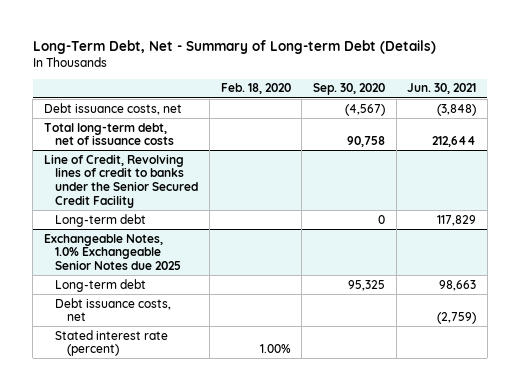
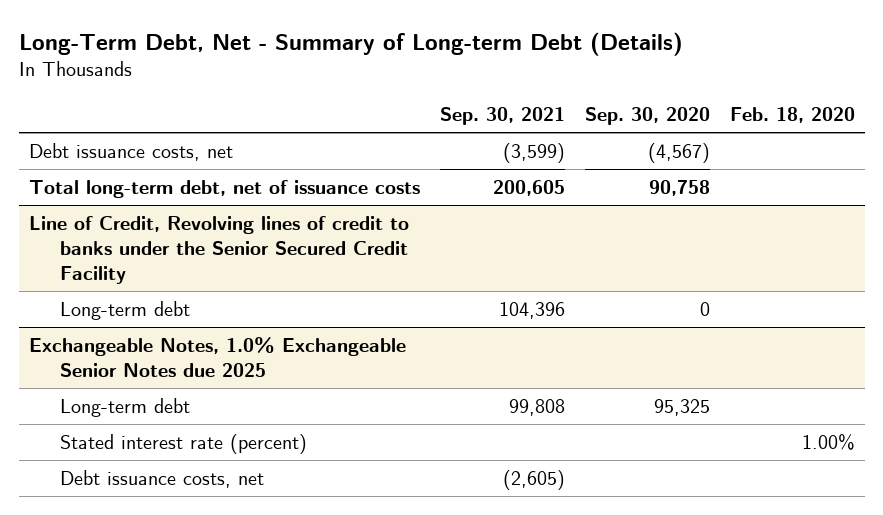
[407,83,477,95] Jun. 30, 2021 -> none
none -> [439,107,565,126] Sep. 30, 2021
[55,297,172,322] Debt issuance costs, net -> [60,469,265,488] Debt issuance costs, net

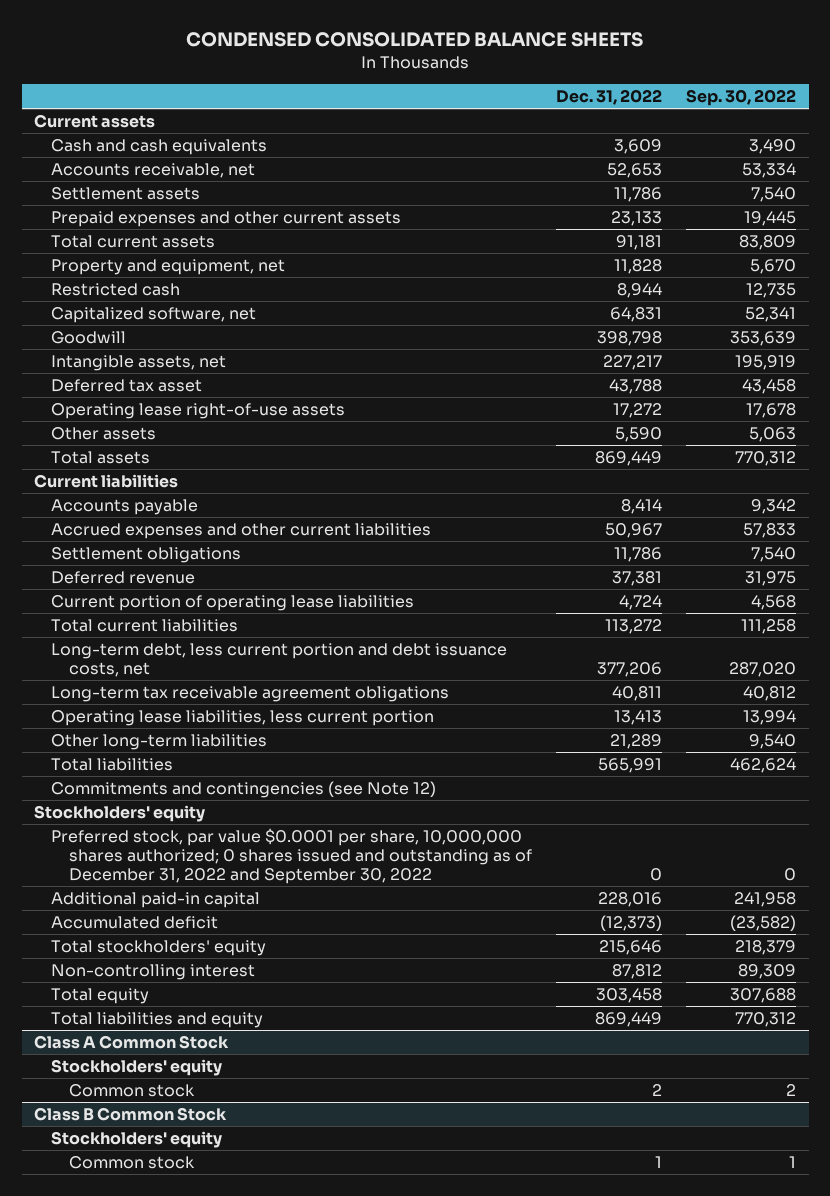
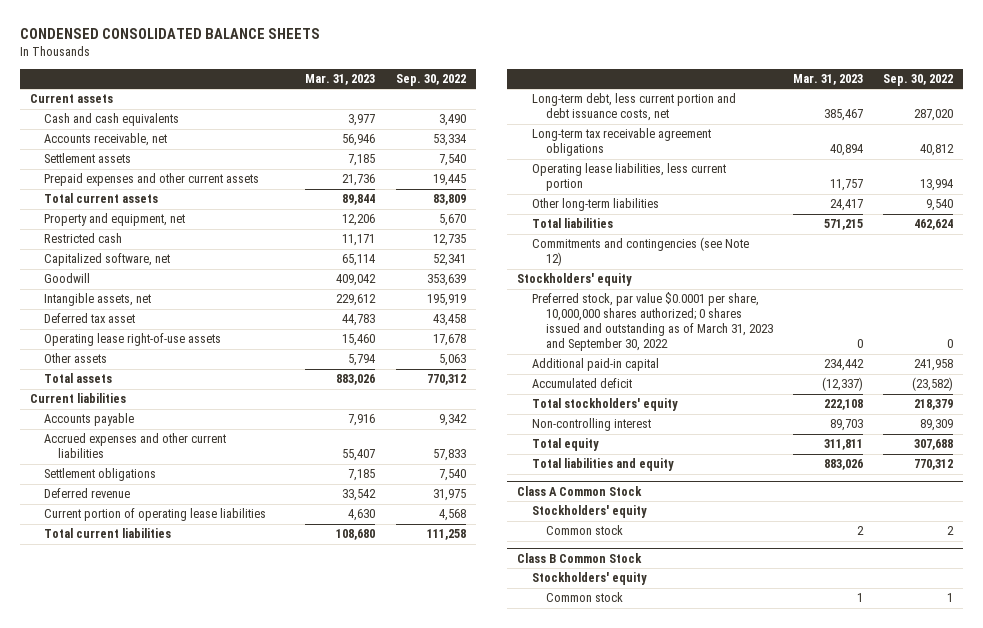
[556,89,663,106] Dec. 31, 2022 -> none
none -> [305,73,376,85] Mar. 31, 2023
[51,827,532,884] Preferred stock, par value $0.0001 per share, 10,000,000 shares authorized; 0 shares issued and outstanding as of December 31, 2022 and September 30, 2022 -> [531,292,773,352] Preferred stock, par value $0.0001 per share, 10,000,000 shares authorized; 0 shares issued and outstanding as of March 31, 2023 and September 30, 2022

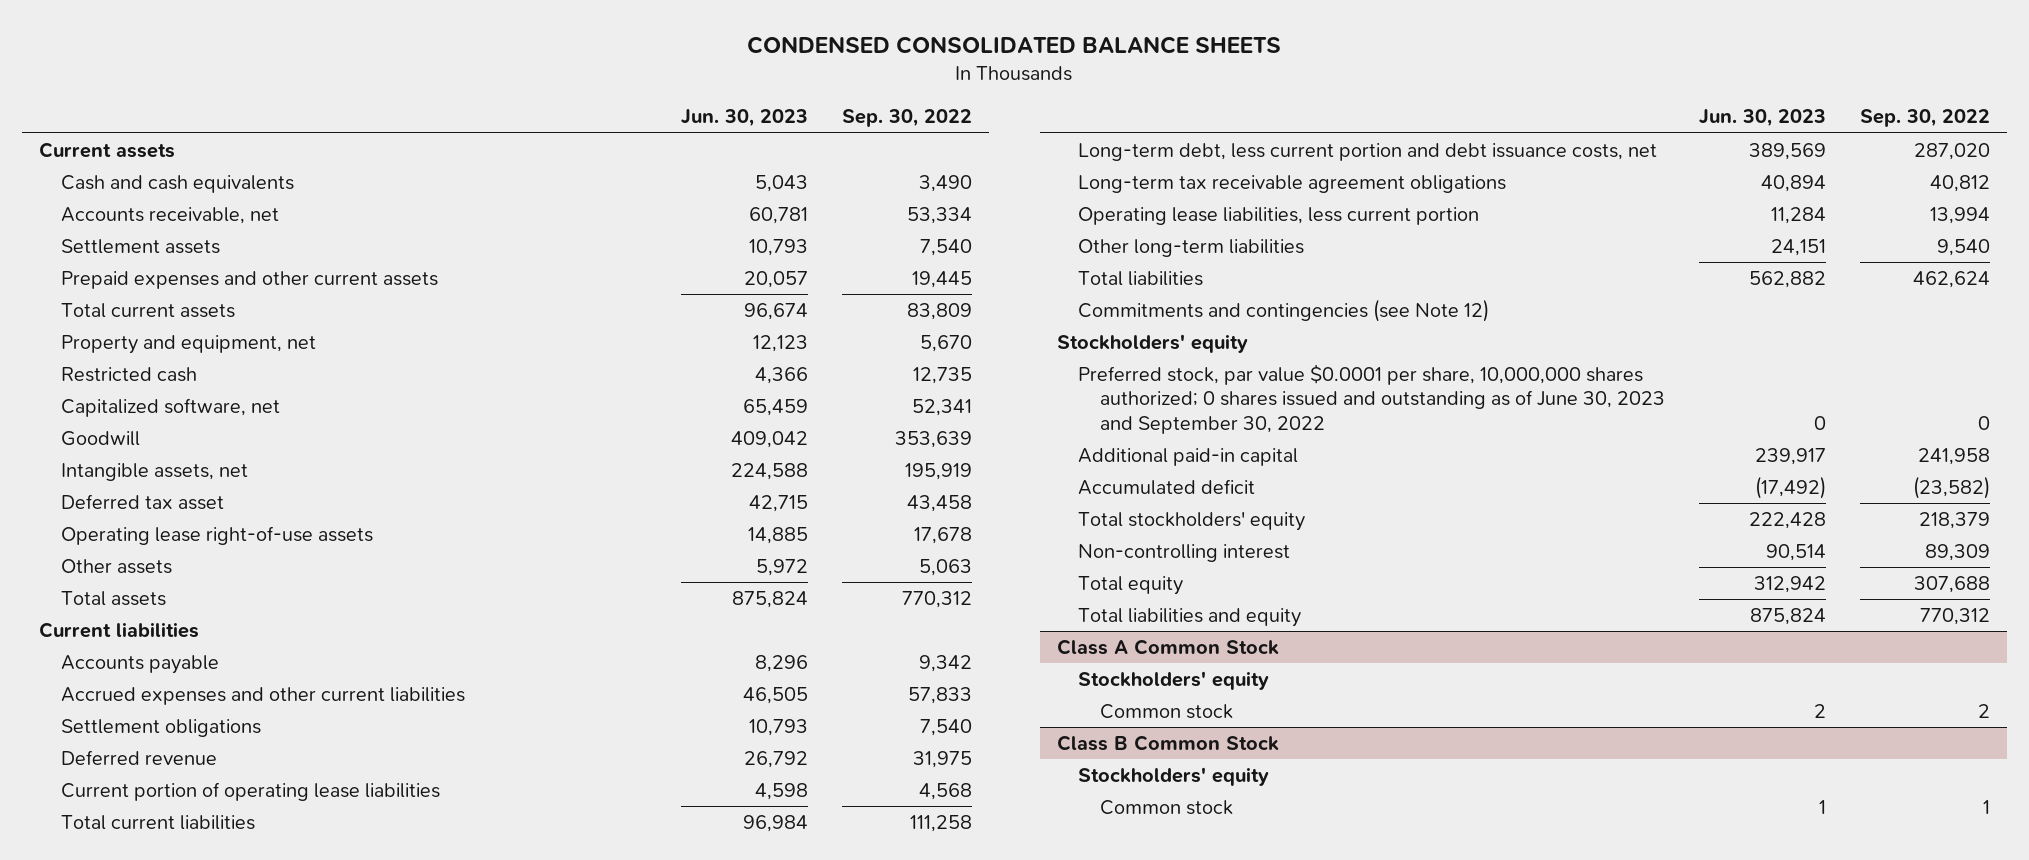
[305,73,376,85] Mar. 31, 2023 -> none
none -> [681,109,809,128] Jun. 30, 2023
[531,292,773,352] Preferred stock, par value $0.0001 per share, 10,000,000 shares authorized; 0 shares issued and outstanding as of March 31, 2023 and September 30, 2022 -> [1078,363,1665,434] Preferred stock, par value $0.0001 per share, 10,000,000 shares authorized; 0 shares issued and outstanding as of June 30, 2023 and September 30, 2022

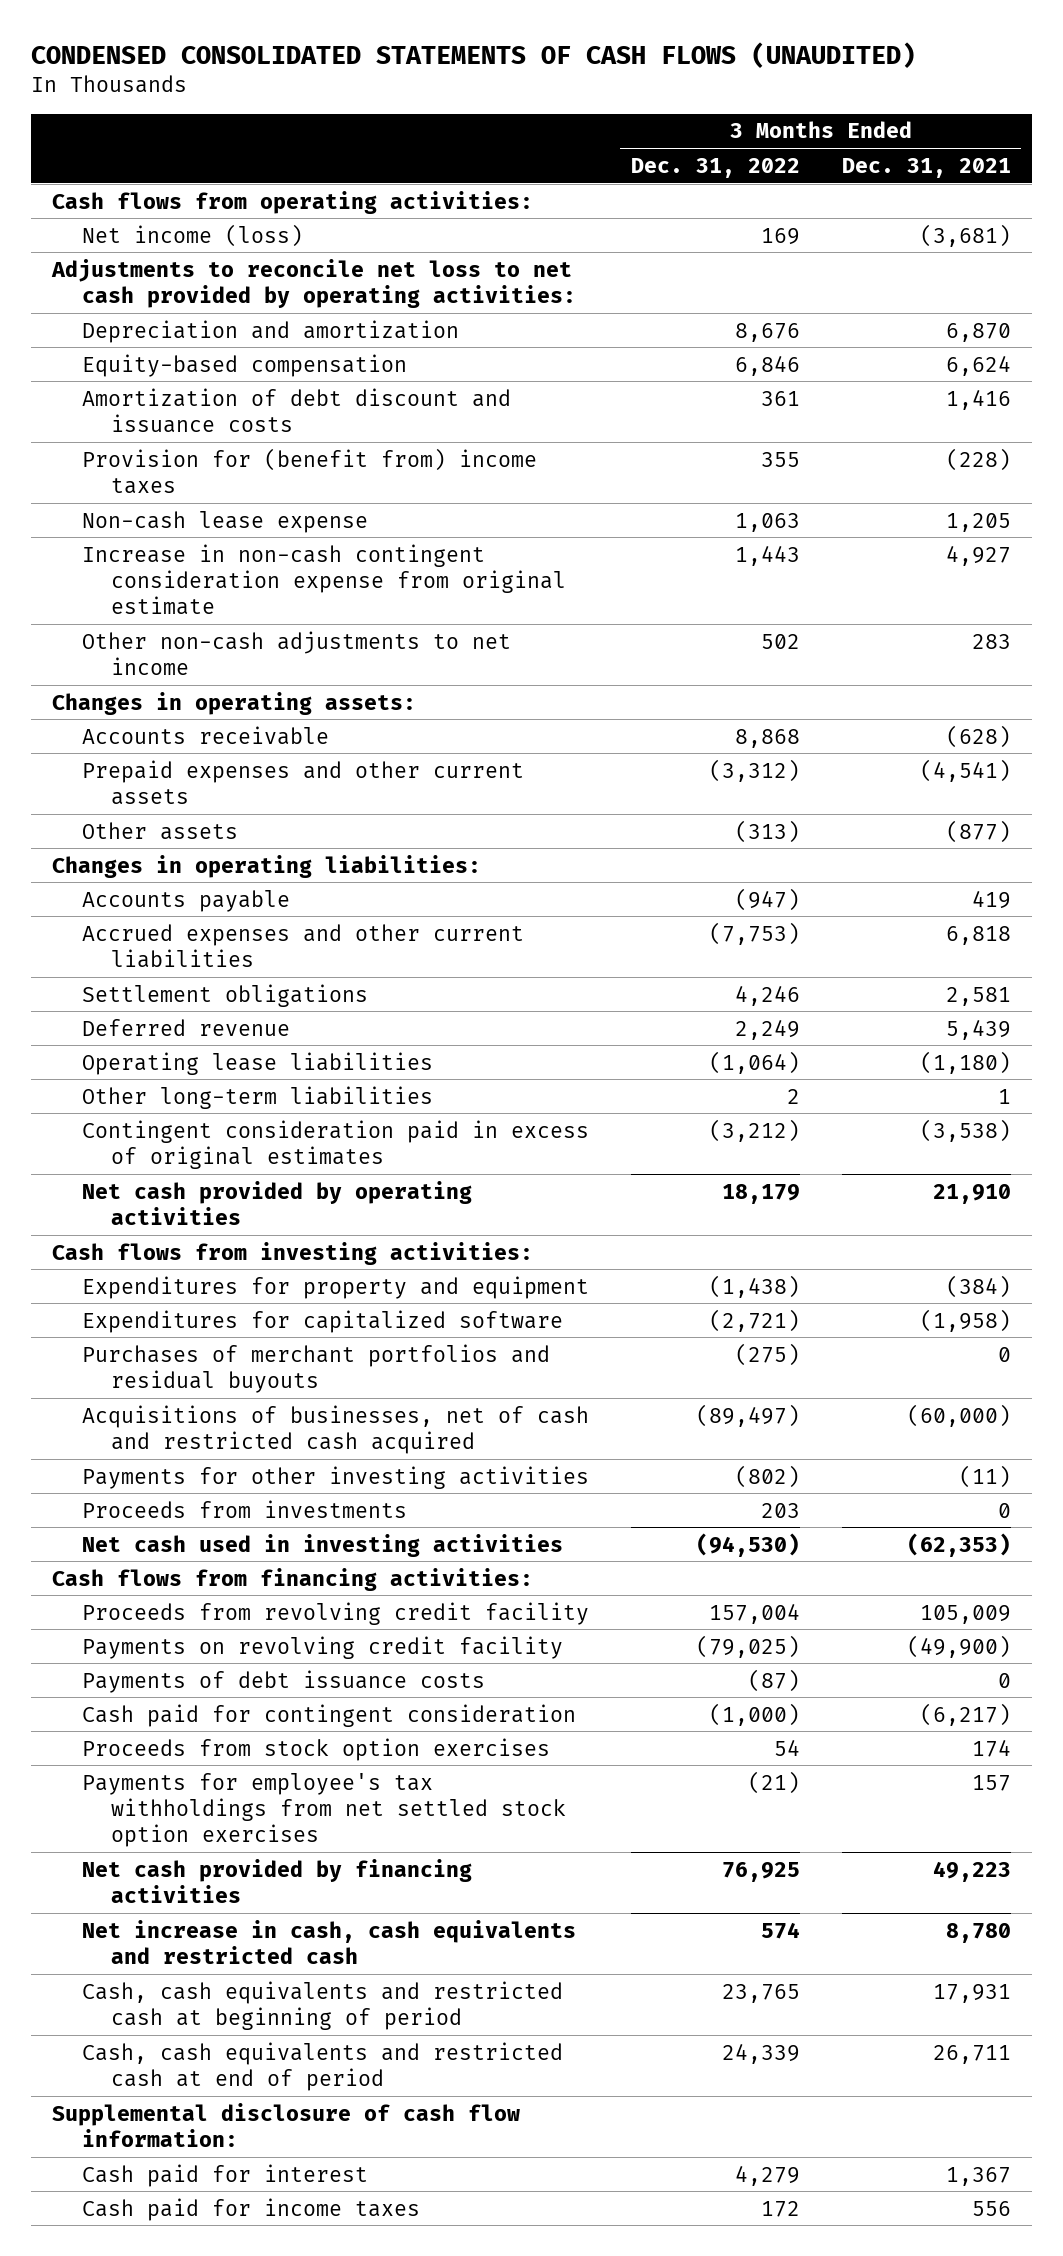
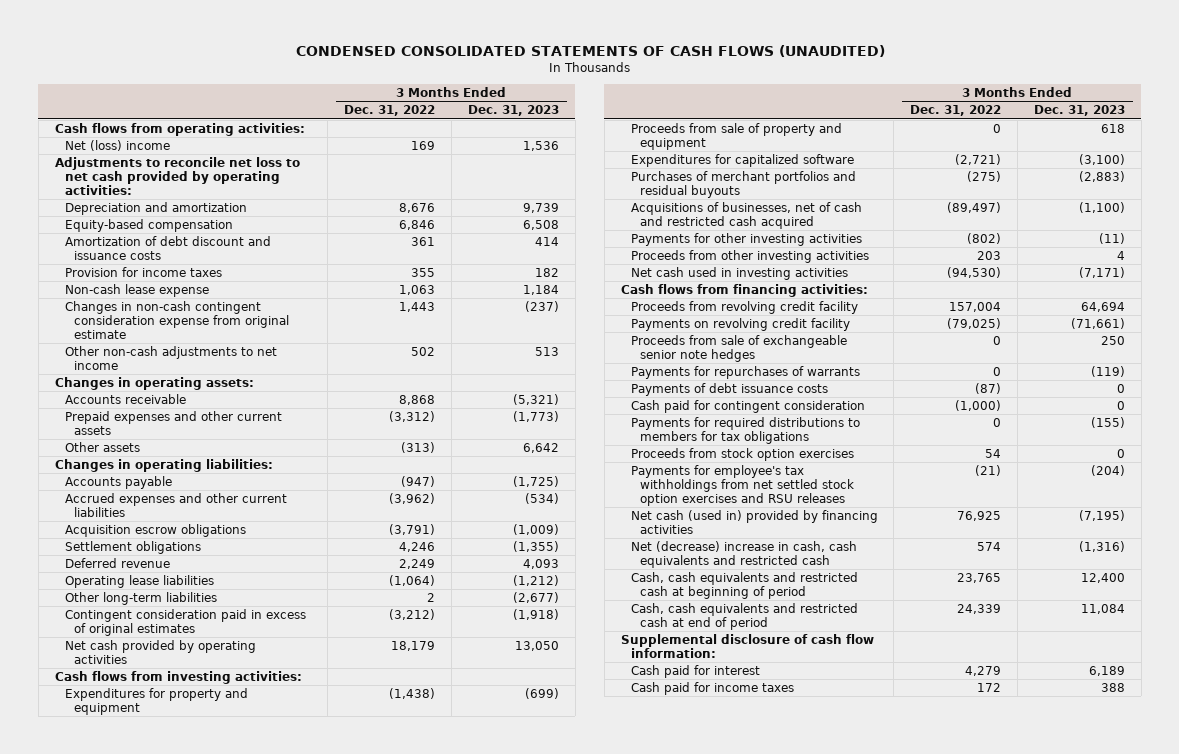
[841,157,1011,178] Dec. 31, 2021 -> none
none -> [467,105,559,117] Dec. 31, 2023
[81,223,303,247] Net income (loss) -> [64,139,170,151] Net (loss) income
[81,447,537,495] Provision for (benefit from) income taxes -> [64,266,222,277] Provision for income taxes
[81,543,567,616] Increase in non-cash contingent consideration expense from original estimate -> [64,300,290,339] Changes in non-cash contingent consideration expense from original estimate
[708,921,800,945] (7,753) -> [389,492,436,504] (3,962)
none -> [64,523,246,537] Acquisition escrow obligations
none -> [630,122,842,150] Proceeds from sale of property and equipment
[81,1499,407,1518] Proceeds from investments -> none
none -> [630,249,869,263] Proceeds from other investing activities
none -> [630,334,847,362] Proceeds from sale of exchangeable senior note hedges
none -> [630,365,860,379] Payments for repurchases of warrants
none -> [630,416,860,444] Payments for required distributions to members for tax obligations
[81,1772,567,1848] Payments for employee's tax withholdings from net settled stock option exercises -> [630,464,855,506] Payments for employee's tax withholdings from net settled stock option exercises and RSU releases
[81,1858,472,1904] Net cash provided by financing activities -> [630,509,878,534] Net cash (used in) provided by financing activities
[81,1919,576,1965] Net increase in cash, cash equivalents and restricted cash -> [630,540,857,568] Net (decrease) increase in cash, cash equivalents and restricted cash

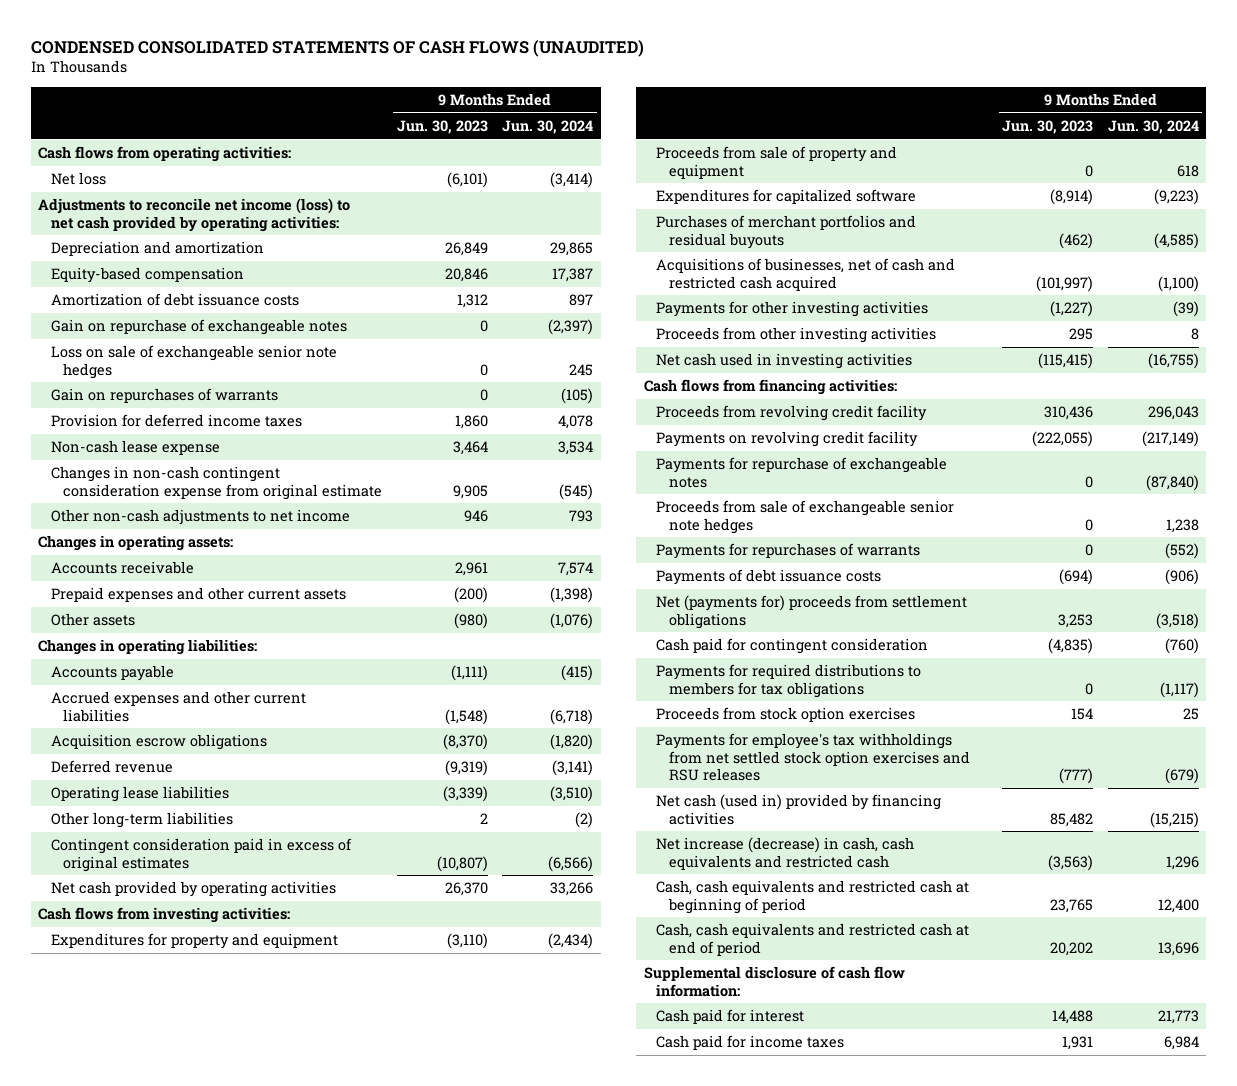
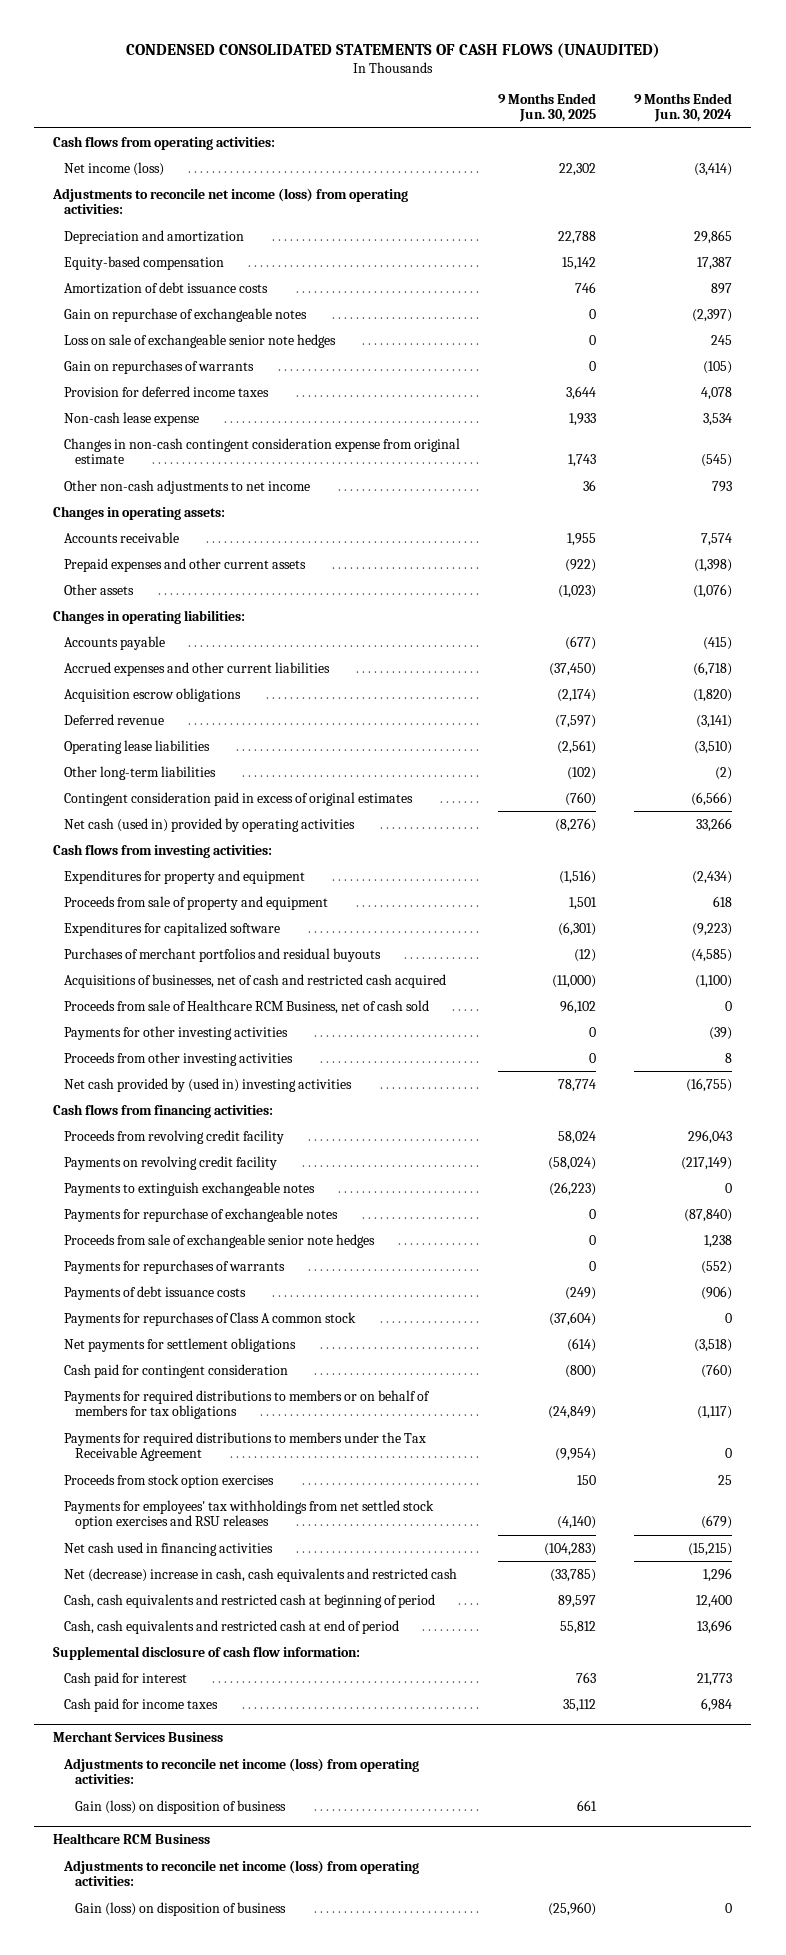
[396,119,488,134] Jun. 30, 2023 -> none
none -> [498,92,597,123] 9 Months Ended Jun. 30, 2025
[50,172,106,186] Net loss -> [64,161,165,176] Net income (loss)
[38,198,351,232] Adjustments to reconcile net income (loss) to net cash provided by operating activities: -> [52,187,409,215] Adjustments to reconcile net income (loss) from operating activities:
[50,881,336,898] Net cash provided by operating activities -> [64,817,356,832] Net cash (used in) provided by operating activities
none -> [64,999,430,1014] Proceeds from sale of Healthcare RCM Business, net of cash sold
[656,353,913,370] Net cash used in investing activities -> [64,1077,353,1092] Net cash provided by (used in) investing activities
none -> [64,1181,316,1196] Payments to extinguish exchangeable notes
none -> [64,1311,357,1326] Payments for repurchases of Class A common stock
[656,595,968,629] Net (payments for) proceeds from settlement obligations -> [64,1337,297,1352] Net payments for settlement obligations
[656,664,922,698] Payments for required distributions to members for tax obligations -> [64,1389,431,1420] Payments for required distributions to members or on behalf of members for tax obligations
none -> [64,1431,427,1462] Payments for required distributions to members under the Tax Receivable Agreement
[656,733,970,782] Payments for employee's tax withholdings from net settled stock option exercises and RSU releases -> [64,1499,435,1530] Payments for employees' tax withholdings from net settled stock option exercises and RSU releases
[656,794,942,825] Net cash (used in) provided by financing activities -> [64,1541,274,1556] Net cash used in financing activities
[656,837,915,870] Net increase (decrease) in cash, cash equivalents and restricted cash -> [64,1567,458,1582] Net (decrease) increase in cash, cash equivalents and restricted cash
none -> [53,1731,224,1743] Merchant Services Business
none -> [63,1757,420,1785] Adjustments to reconcile net income (loss) from operating activities:
none -> [75,1799,287,1814] Gain (loss) on disposition of business
none -> [53,1833,211,1845] Healthcare RCM Business
none -> [63,1859,420,1887] Adjustments to reconcile net income (loss) from operating activities:
none -> [75,1901,287,1916] Gain (loss) on disposition of business

